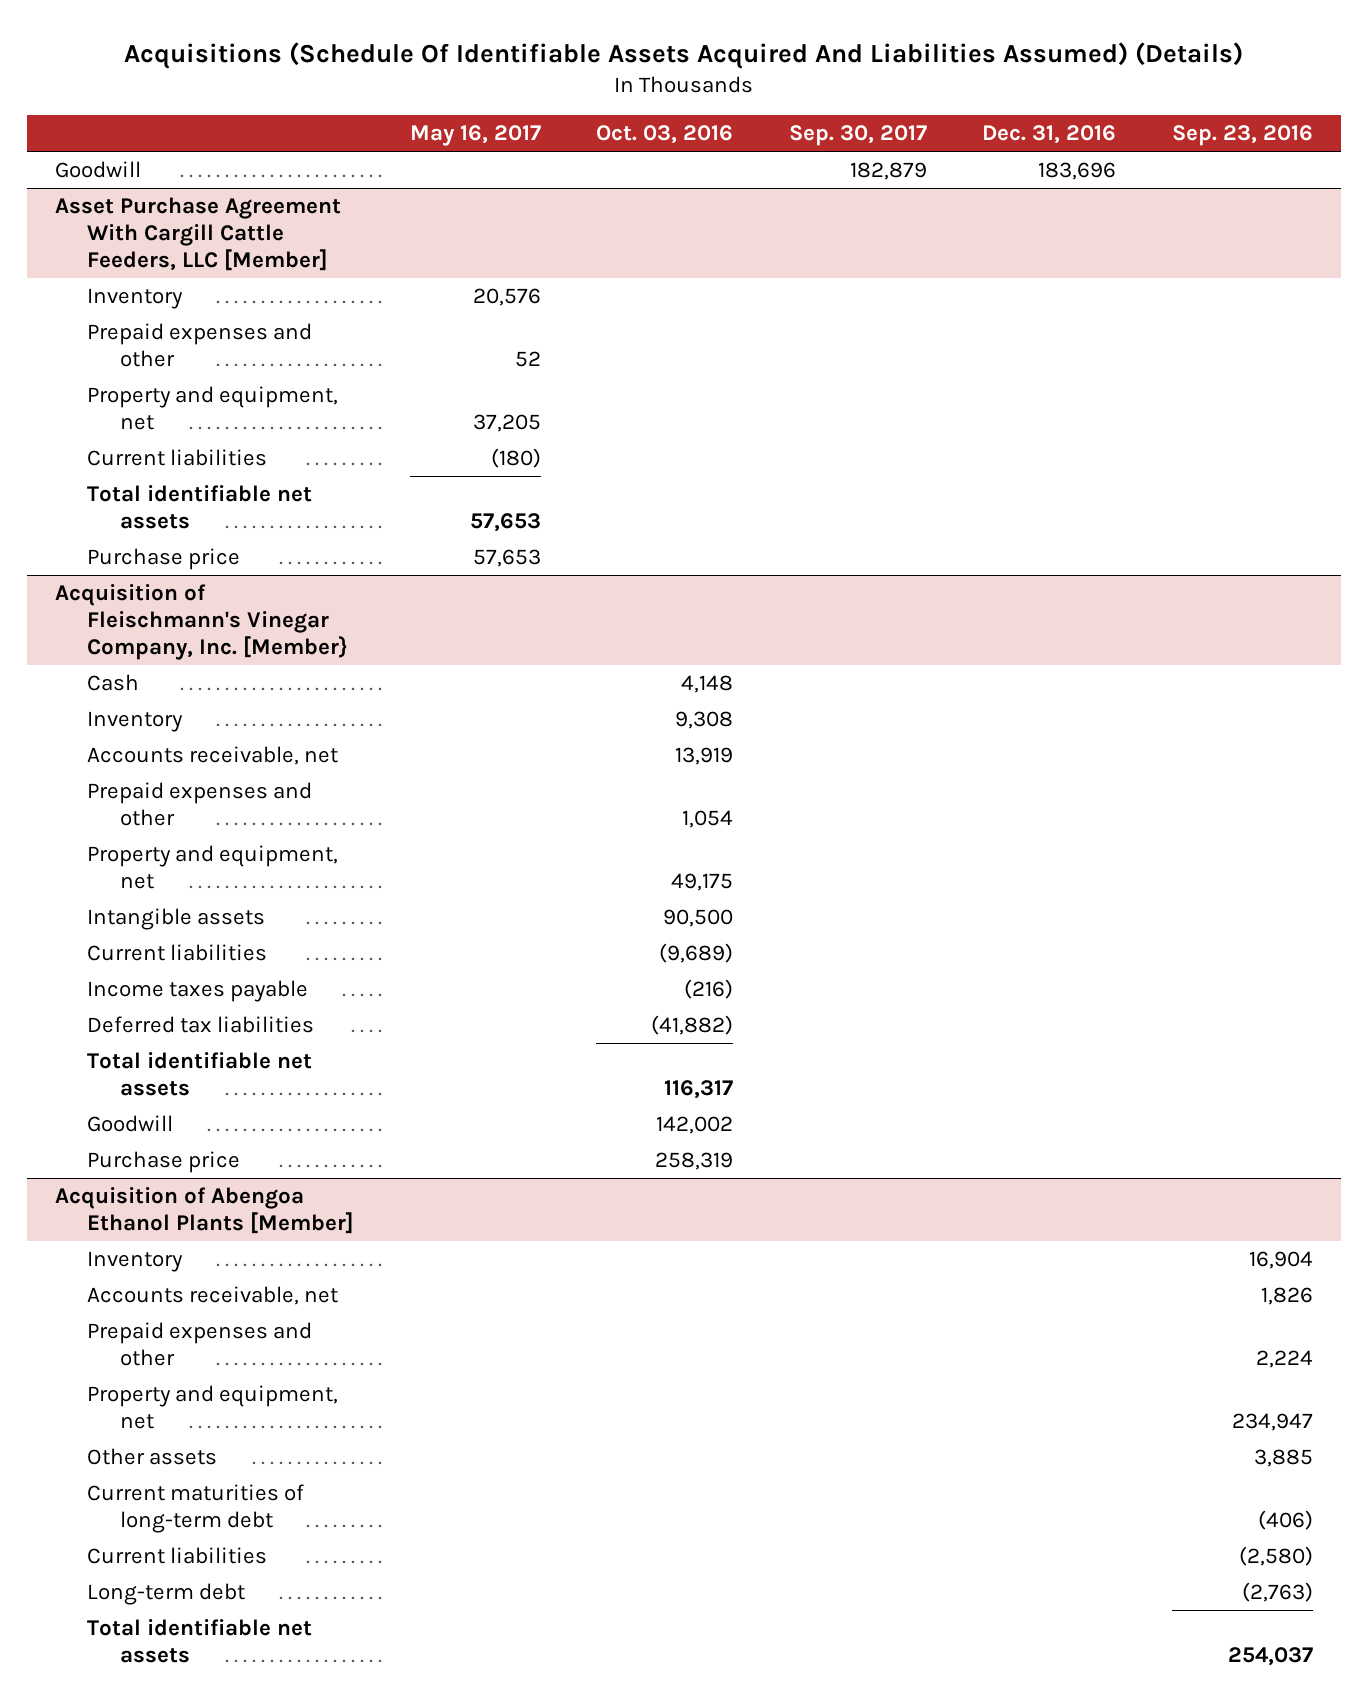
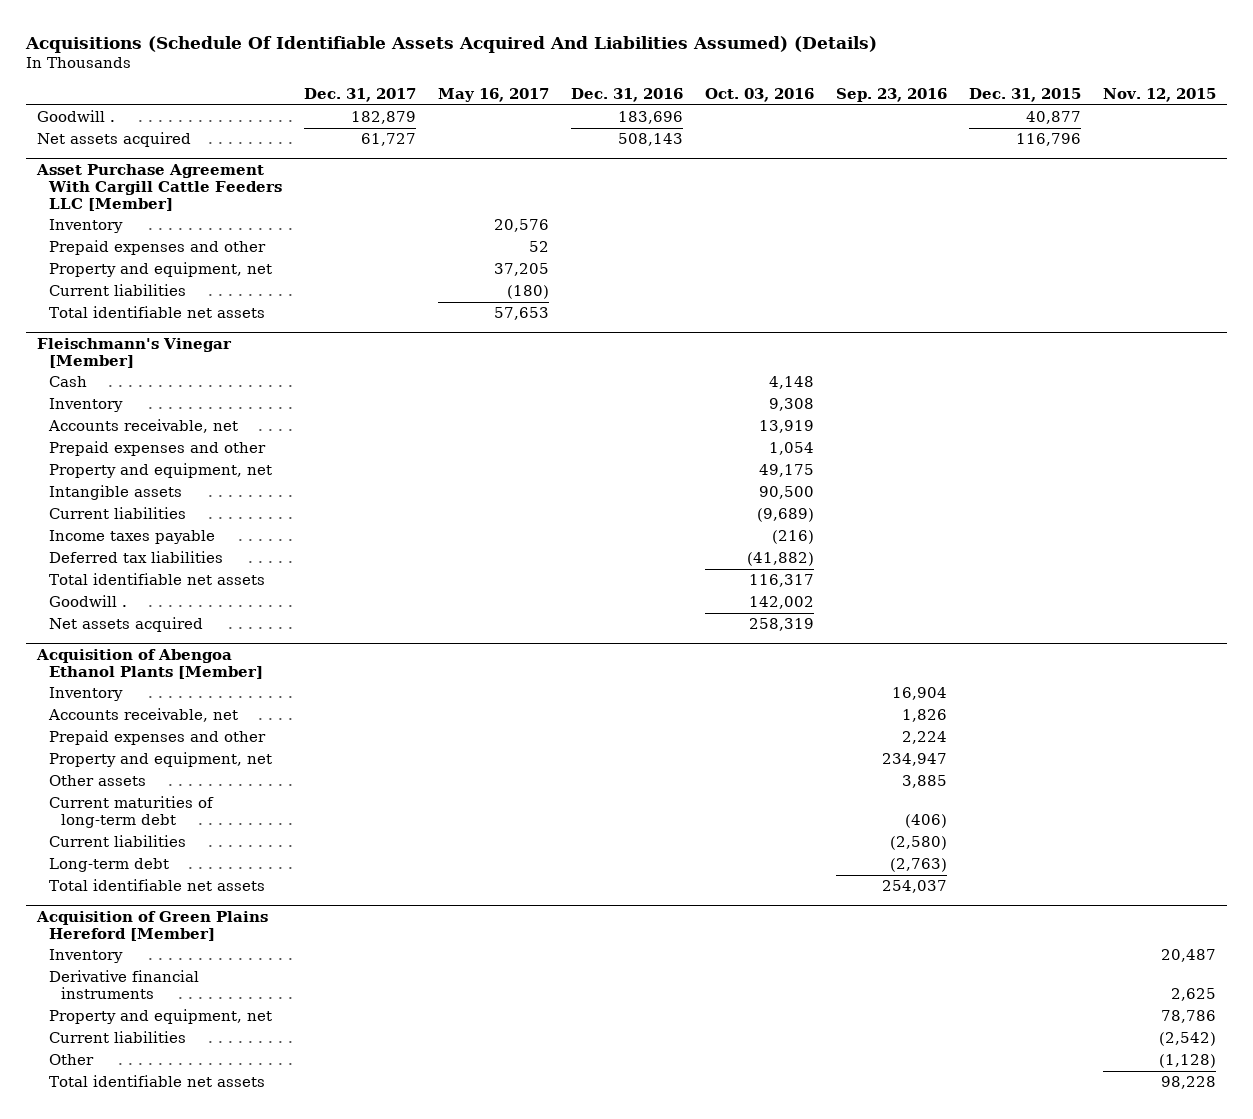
[788,125,927,147] Sep. 30, 2017 -> none
none -> [303,88,416,103] Dec. 31, 2017
none -> [968,88,1081,103] Dec. 31, 2015
none -> [1102,88,1216,103] Nov. 12, 2015
[54,161,141,179] Goodwill -> [36,110,115,123] Goodwill .
none -> [36,132,191,148] Net assets acquired
[54,197,341,271] Asset Purchase Agreement With Cargill Cattle Feeders, LLC [Member] -> [35,163,282,211] Asset Purchase Agreement With Cargill Cattle Feeders LLC [Member]
[87,548,241,571] Purchase price -> none
[54,584,349,660] Acquisition of Fleischmann's Vinegar Company, Inc. [Member} -> [36,337,232,368] Fleischmann's Vinegar [Member]
[87,1115,174,1133] Goodwill -> [48,595,127,608] Goodwill .
[87,1151,241,1174] Purchase price -> [48,617,203,633] Net assets acquired
none -> [35,910,268,941] Acquisition of Green Plains Hereford [Member]
none -> [48,949,123,964] Inventory
none -> [48,970,199,1000] Derivative financial instruments
none -> [48,1009,272,1025] Property and equipment, net
none -> [48,1031,186,1044] Current liabilities
none -> [48,1054,94,1066] Other
none -> [48,1075,265,1088] Total identifiable net assets

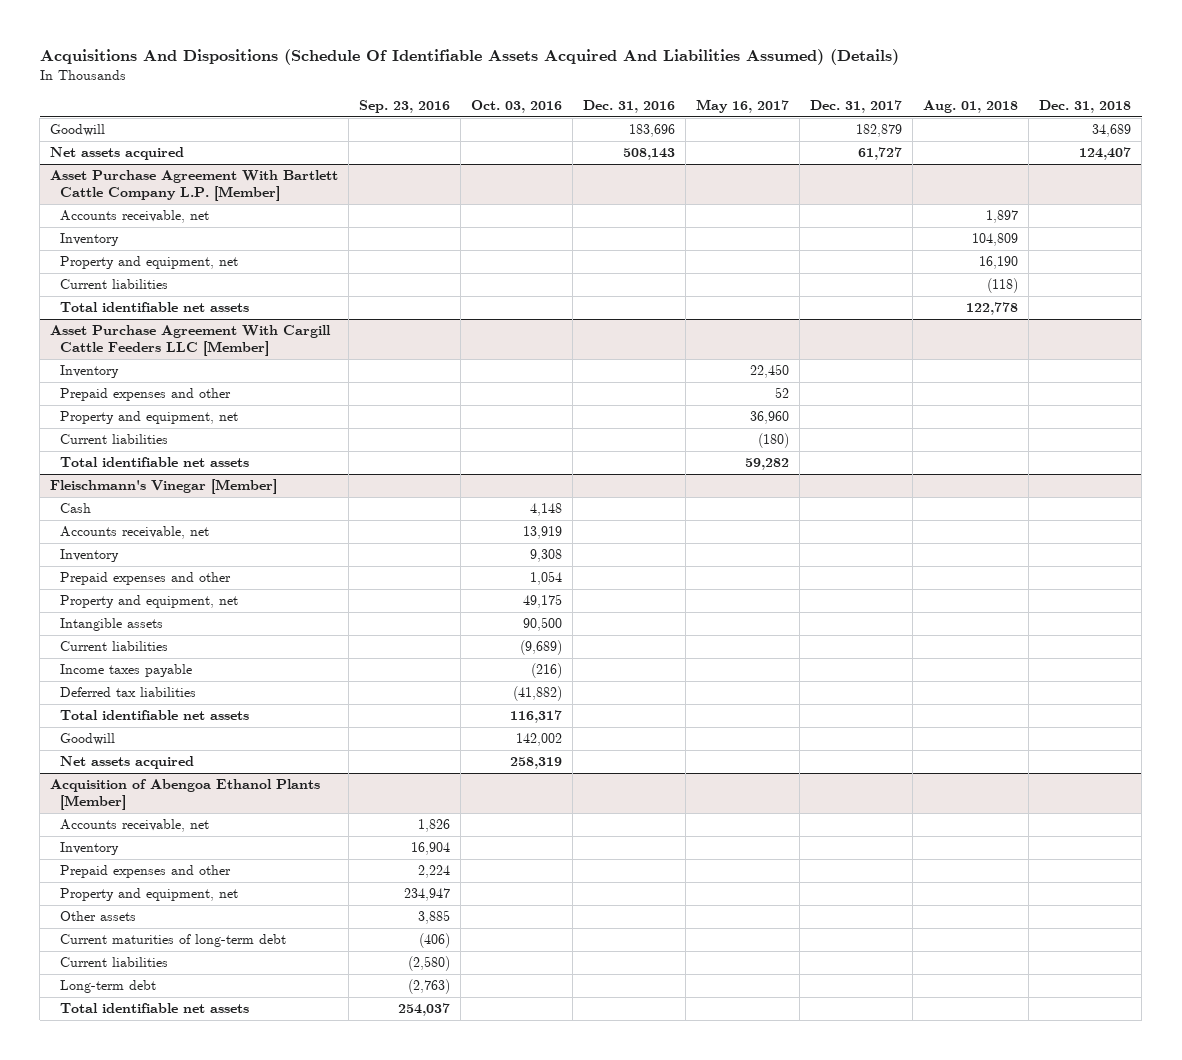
[24,35,877,53] Acquisitions (Schedule Of Identifiable Assets Acquired And Liabilities Assumed) (Details) -> [39,49,899,66] Acquisitions And Dispositions (Schedule Of Identifiable Assets Acquired And Liabilities Assumed) (Details)
[968,88,1081,103] Dec. 31, 2015 -> none
[1102,88,1216,103] Nov. 12, 2015 -> none
none -> [923,100,1019,114] Aug. 01, 2018
none -> [1039,100,1132,114] Dec. 31, 2018
[36,110,115,123] Goodwill . -> [50,124,106,137] Goodwill
none -> [50,170,339,202] Asset Purchase Agreement With Bartlett Cattle Company L.P. [Member]
none -> [60,210,210,224] Accounts receivable, net
none -> [60,233,120,247] Inventory
none -> [60,256,239,270] Property and equipment, net
none -> [60,279,169,290] Current liabilities
none -> [60,302,250,313] Total identifiable net assets
[493,219,549,233] 20,576 -> [750,364,790,379] 22,450
[493,263,549,277] 37,205 -> [750,411,790,425] 36,960
[493,307,549,321] 57,653 -> [745,458,790,471] 59,282
[48,398,123,413] Inventory -> [60,549,120,563] Inventory
[48,595,127,608] Goodwill . -> [60,733,116,746] Goodwill
[48,687,123,702] Inventory -> [60,842,120,856] Inventory
[35,910,268,941] Acquisition of Green Plains Hereford [Member] -> none
[48,949,123,964] Inventory -> none
[48,970,199,1000] Derivative financial instruments -> none
[48,1009,272,1025] Property and equipment, net -> none
[48,1031,186,1044] Current liabilities -> none
[48,1054,94,1066] Other -> none
[48,1075,265,1088] Total identifiable net assets -> none

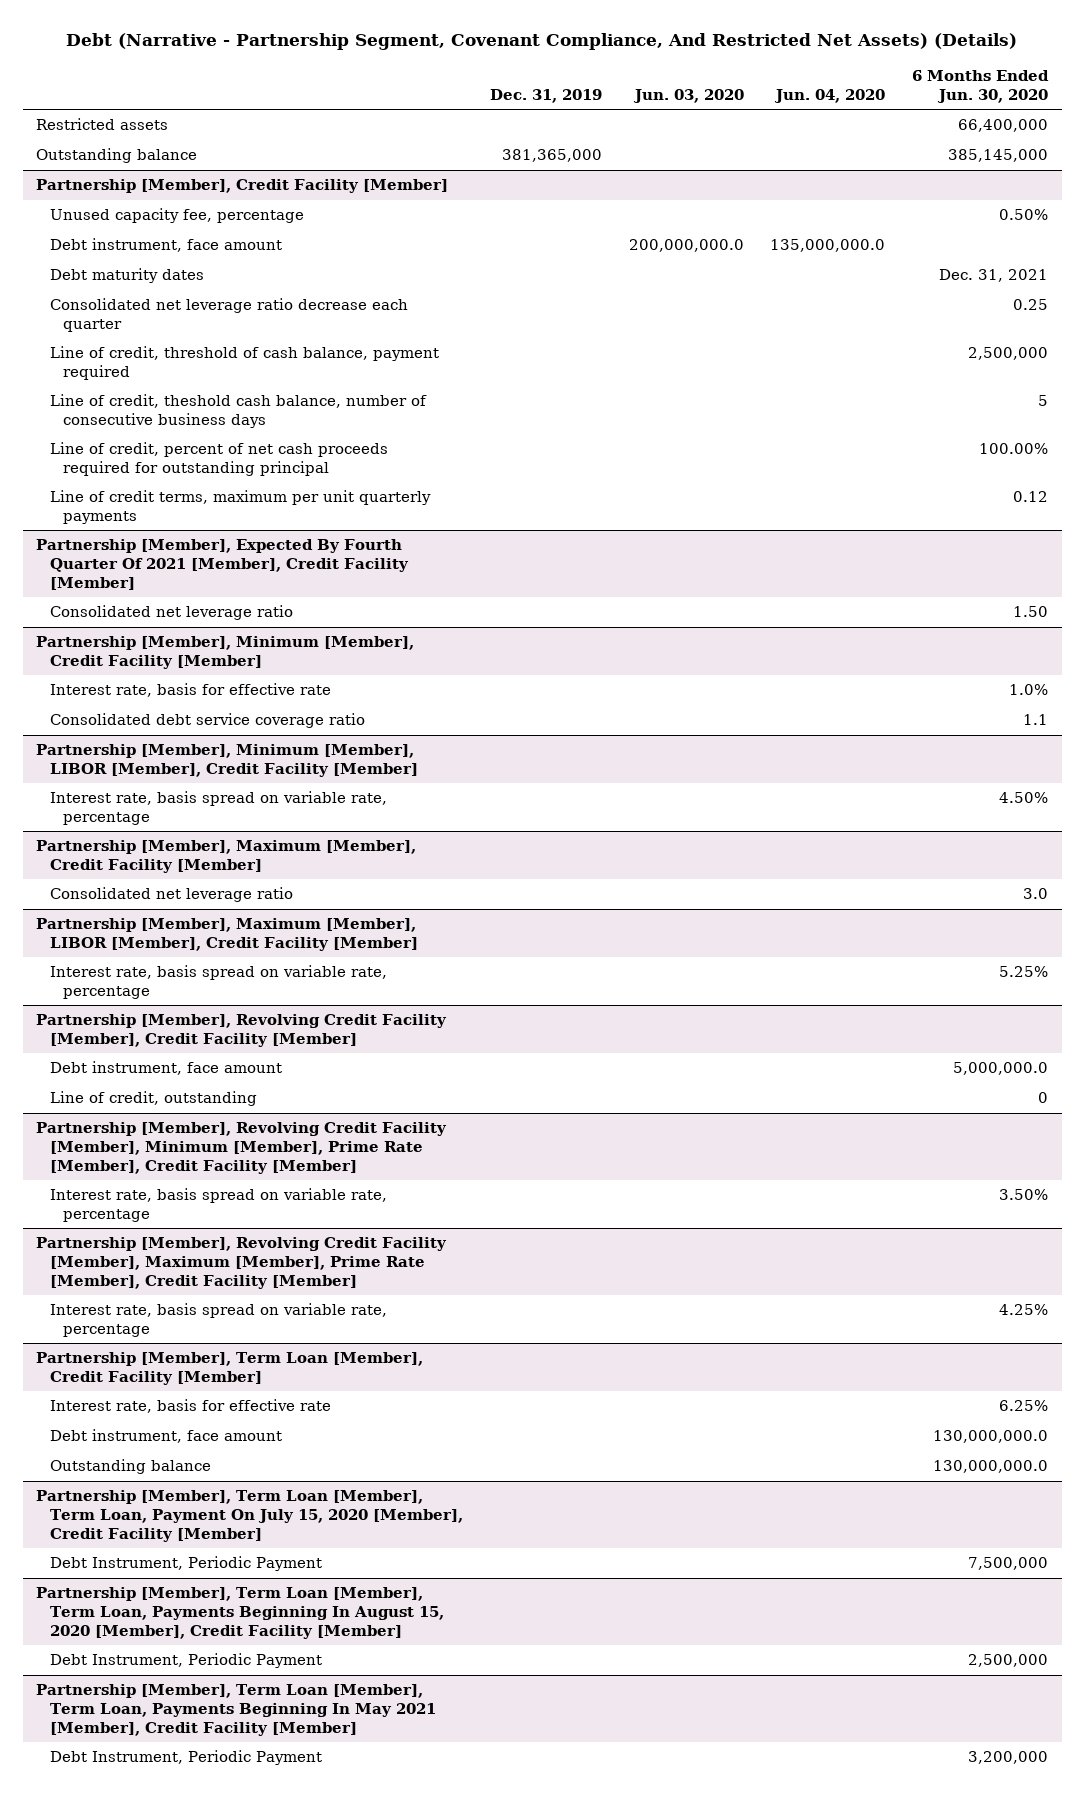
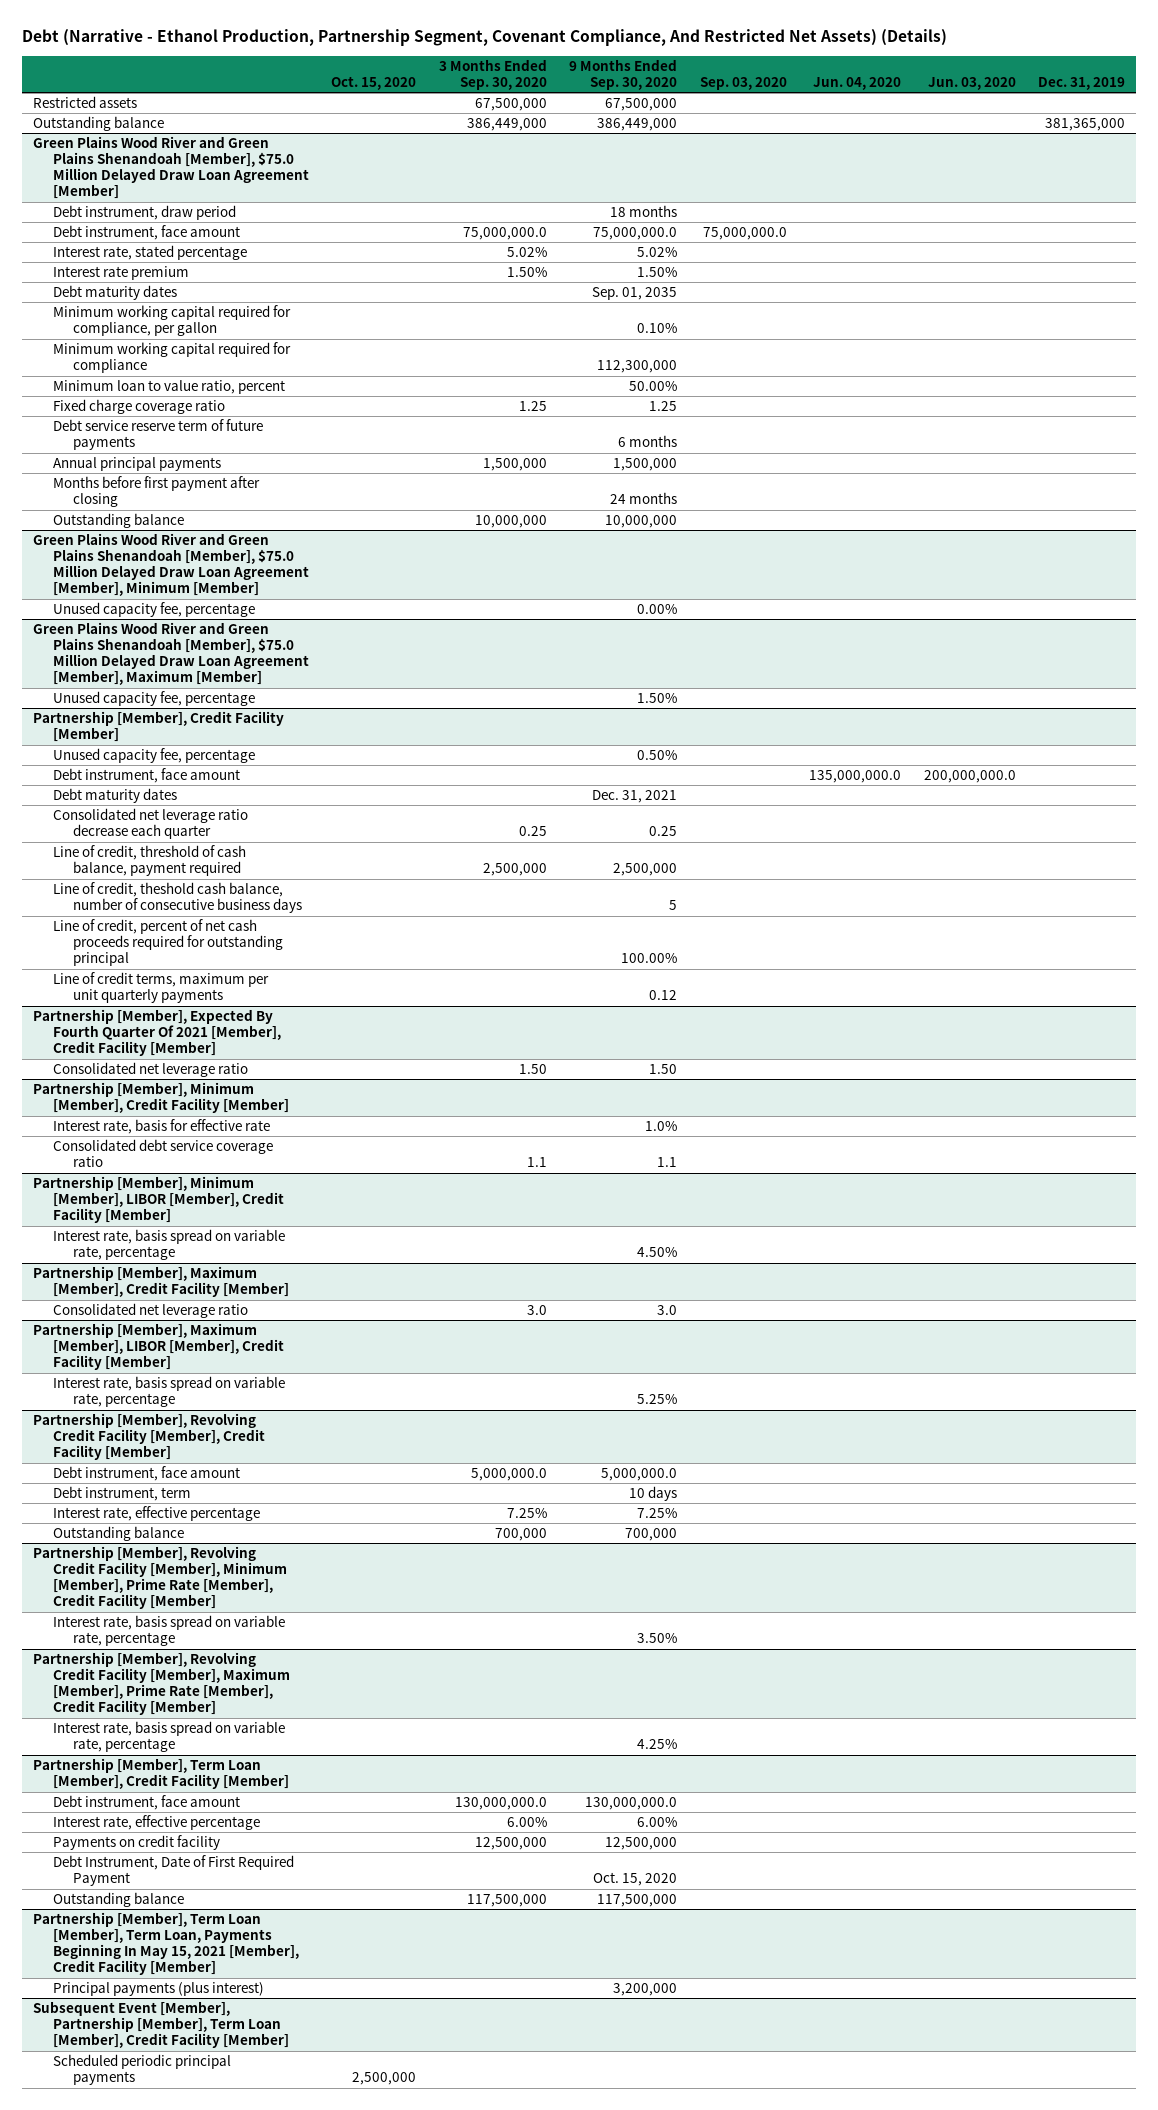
[66,33,1018,51] Debt (Narrative - Partnership Segment, Covenant Compliance, And Restricted Net Assets) (Details) -> [21,29,947,47] Debt (Narrative - Ethanol Production, Partnership Segment, Covenant Compliance, And Restricted Net Assets) (Details)
[912,70,1050,104] 6 Months Ended Jun. 30, 2020 -> none
none -> [331,75,417,90] Oct. 15, 2020
none -> [438,58,547,90] 3 Months Ended Sep. 30, 2020
none -> [569,58,678,90] 9 Months Ended Sep. 30, 2020
none -> [699,76,787,90] Sep. 03, 2020
none -> [32,136,309,200] Green Plains Wood River and Green Plains Shenandoah [Member], $75.0 Million Delayed Draw Loan Agreement [Member]
none -> [52,205,236,221] Debt instrument, draw period
none -> [52,225,240,241] Debt instrument, face amount
none -> [52,245,247,261] Interest rate, stated percentage
none -> [52,266,189,281] Interest rate premium
none -> [52,285,177,301] Debt maturity dates
none -> [52,305,291,337] Minimum working capital required for compliance, per gallon
none -> [52,342,291,374] Minimum working capital required for compliance
none -> [52,380,285,395] Minimum loan to value ratio, percent
none -> [52,399,225,415] Fixed charge coverage ratio
none -> [52,419,263,451] Debt service reserve term of future payments
none -> [52,457,221,472] Annual principal payments
none -> [52,476,260,508] Months before first payment after closing
none -> [52,513,184,529] Outstanding balance
none -> [32,533,309,597] Green Plains Wood River and Green Plains Shenandoah [Member], $75.0 Million Delayed Draw Loan Agreement [Member], Minimum [Member]
none -> [52,602,255,618] Unused capacity fee, percentage
none -> [32,622,309,686] Green Plains Wood River and Green Plains Shenandoah [Member], $75.0 Million Delayed Draw Loan Agreement [Member], Maximum [Member]
none -> [52,691,255,707] Unused capacity fee, percentage
[49,1091,257,1107] Line of credit, outstanding -> none
none -> [52,1486,191,1502] Debt instrument, term
none -> [52,1506,260,1522] Interest rate, effective percentage
none -> [52,1526,184,1542] Outstanding balance
[49,1399,331,1414] Interest rate, basis for effective rate -> none
none -> [52,1815,260,1831] Interest rate, effective percentage
none -> [52,1835,220,1851] Payments on credit facility
none -> [52,1855,294,1887] Debt Instrument, Date of First Required Payment
[36,1490,463,1542] Partnership [Member], Term Loan [Member], Term Loan, Payment On July 15, 2020 [Member], Credit Facility [Member] -> none
[49,1556,322,1572] Debt Instrument, Periodic Payment -> none
[36,1587,444,1639] Partnership [Member], Term Loan [Member], Term Loan, Payments Beginning In August 15, 2020 [Member], Credit Facility [Member] -> none
[49,1653,322,1669] Debt Instrument, Periodic Payment -> none
[36,1684,436,1736] Partnership [Member], Term Loan [Member], Term Loan, Payments Beginning In May 2021 [Member], Credit Facility [Member] -> [32,1912,299,1976] Partnership [Member], Term Loan [Member], Term Loan, Payments Beginning In May 15, 2021 [Member], Credit Facility [Member]
[49,1750,322,1766] Debt Instrument, Periodic Payment -> [52,1982,264,1997] Principal payments (plus interest)
none -> [32,2001,289,2049] Subsequent Event [Member], Partnership [Member], Term Loan [Member], Credit Facility [Member]
none -> [52,2054,231,2086] Scheduled periodic principal payments

